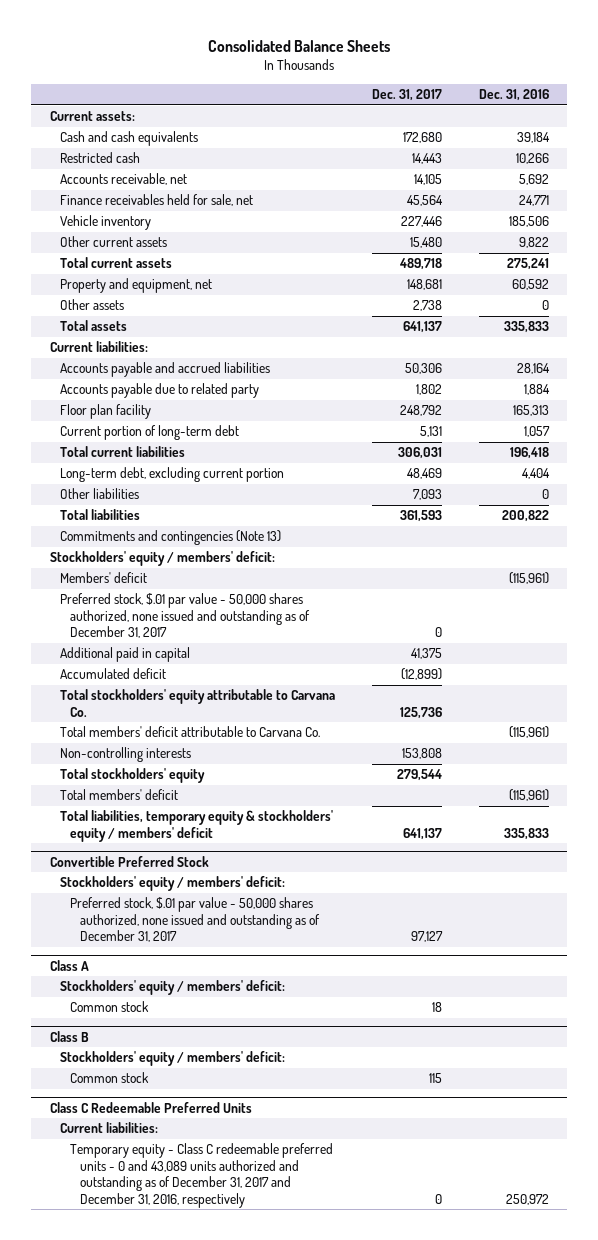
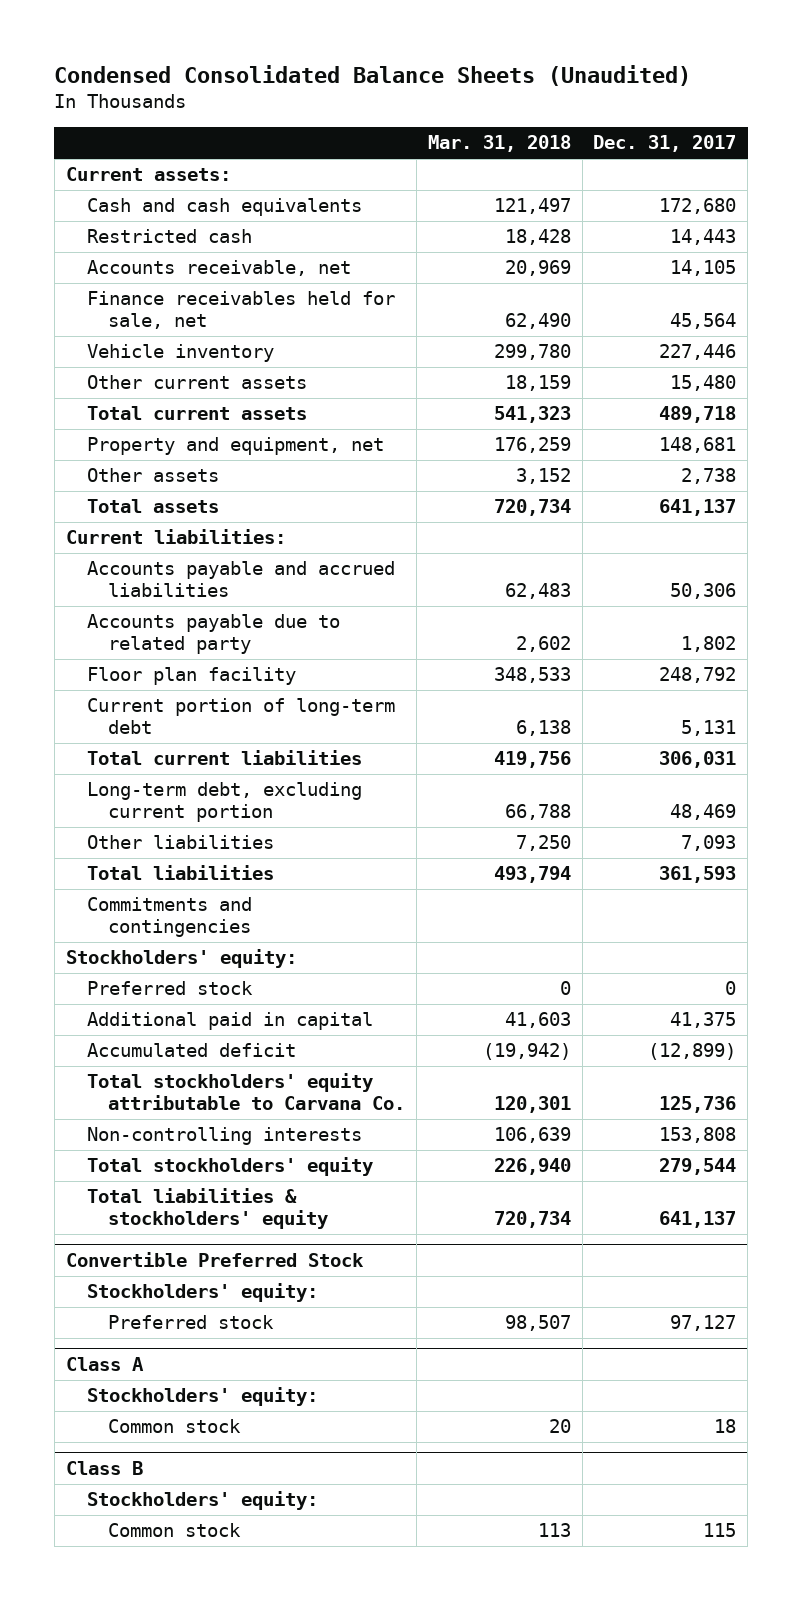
[208,40,391,53] Consolidated Balance Sheets -> [54,65,692,87] Condensed Consolidated Balance Sheets (Unaudited)
[478,89,549,102] Dec. 31, 2016 -> none
none -> [427,135,571,153] Mar. 31, 2018
[59,572,147,584] Members' deficit -> none
[59,530,281,546] Commitments and contingencies (Note 13) -> [87,897,253,938] Commitments and contingencies
[49,551,275,567] Stockholders' equity / members' deficit: -> [65,949,297,969] Stockholders' equity:
[59,593,310,639] Preferred stock, $.01 par value - 50,000 shares authorized, none issued and outstanding as of December 31, 2017 -> [87,981,254,996] Preferred stock
[59,726,320,738] Total members' deficit attributable to Carvana Co. -> none
[59,789,178,801] Total members' deficit -> none
[59,810,333,842] Total liabilities, temporary equity & stockholders' equity / members' deficit -> [87,1188,329,1230] Total liabilities & stockholders' equity
[59,876,285,892] Stockholders' equity / members' deficit: -> [87,1283,319,1303] Stockholders' equity:
[69,897,320,943] Preferred stock, $.01 par value - 50,000 shares authorized, none issued and outstanding as of December 31, 2017 -> [108,1315,275,1330] Preferred stock
[59,980,285,996] Stockholders' equity / members' deficit: -> [87,1387,319,1407] Stockholders' equity:
[59,1051,285,1067] Stockholders' equity / members' deficit: -> [87,1491,319,1511] Stockholders' equity:
[49,1101,252,1113] Class C Redeemable Preferred Units -> none
[59,1122,158,1134] Current liabilities: -> none
[69,1143,333,1208] Temporary equity - Class C redeemable preferred units - 0 and 43,089 units authorized and outstanding as of December 31, 2017 and December 31, 2016, respectively -> none

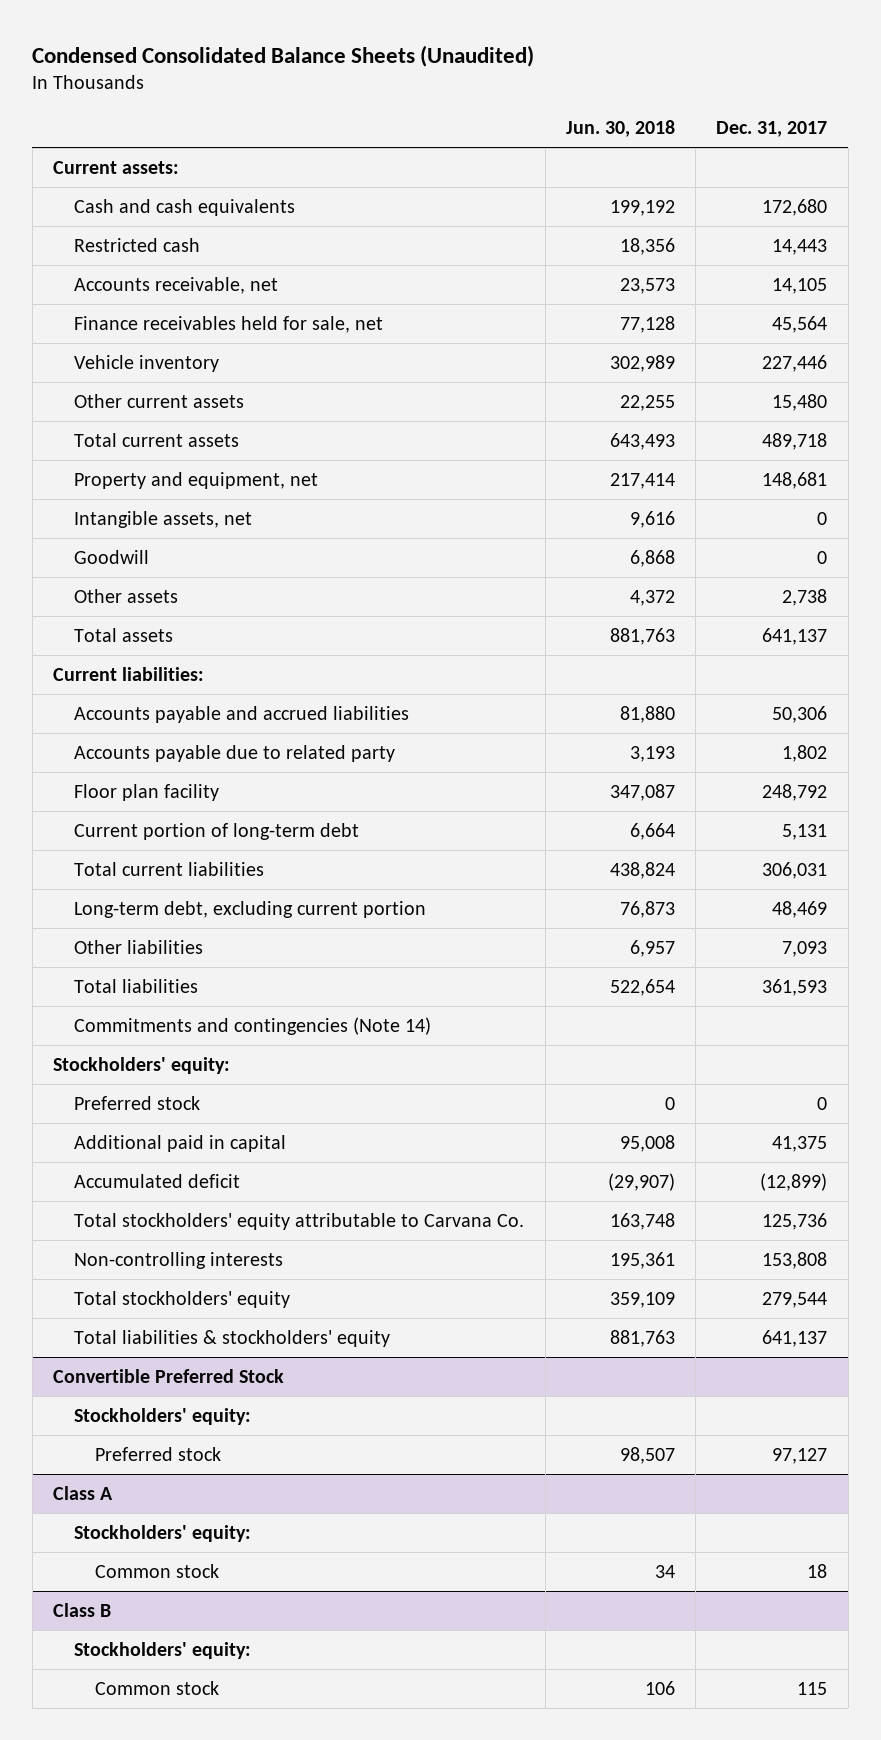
[427,135,571,153] Mar. 31, 2018 -> none
none -> [565,120,675,138] Jun. 30, 2018
none -> [74,510,253,528] Intangible assets, net
none -> [74,549,150,564] Goodwill
[87,897,253,938] Commitments and contingencies -> [74,1016,432,1035] Commitments and contingencies (Note 14)

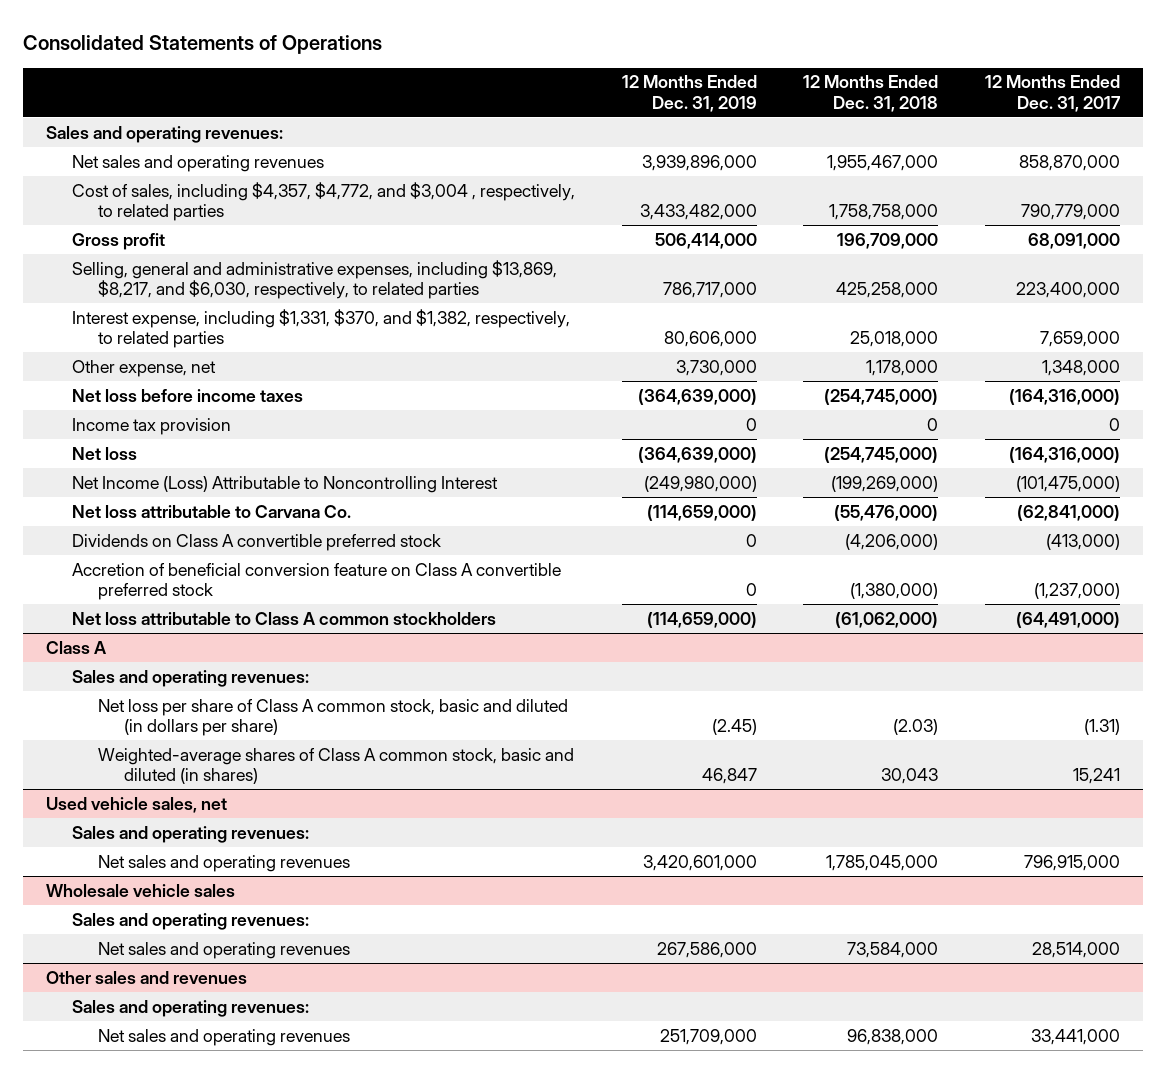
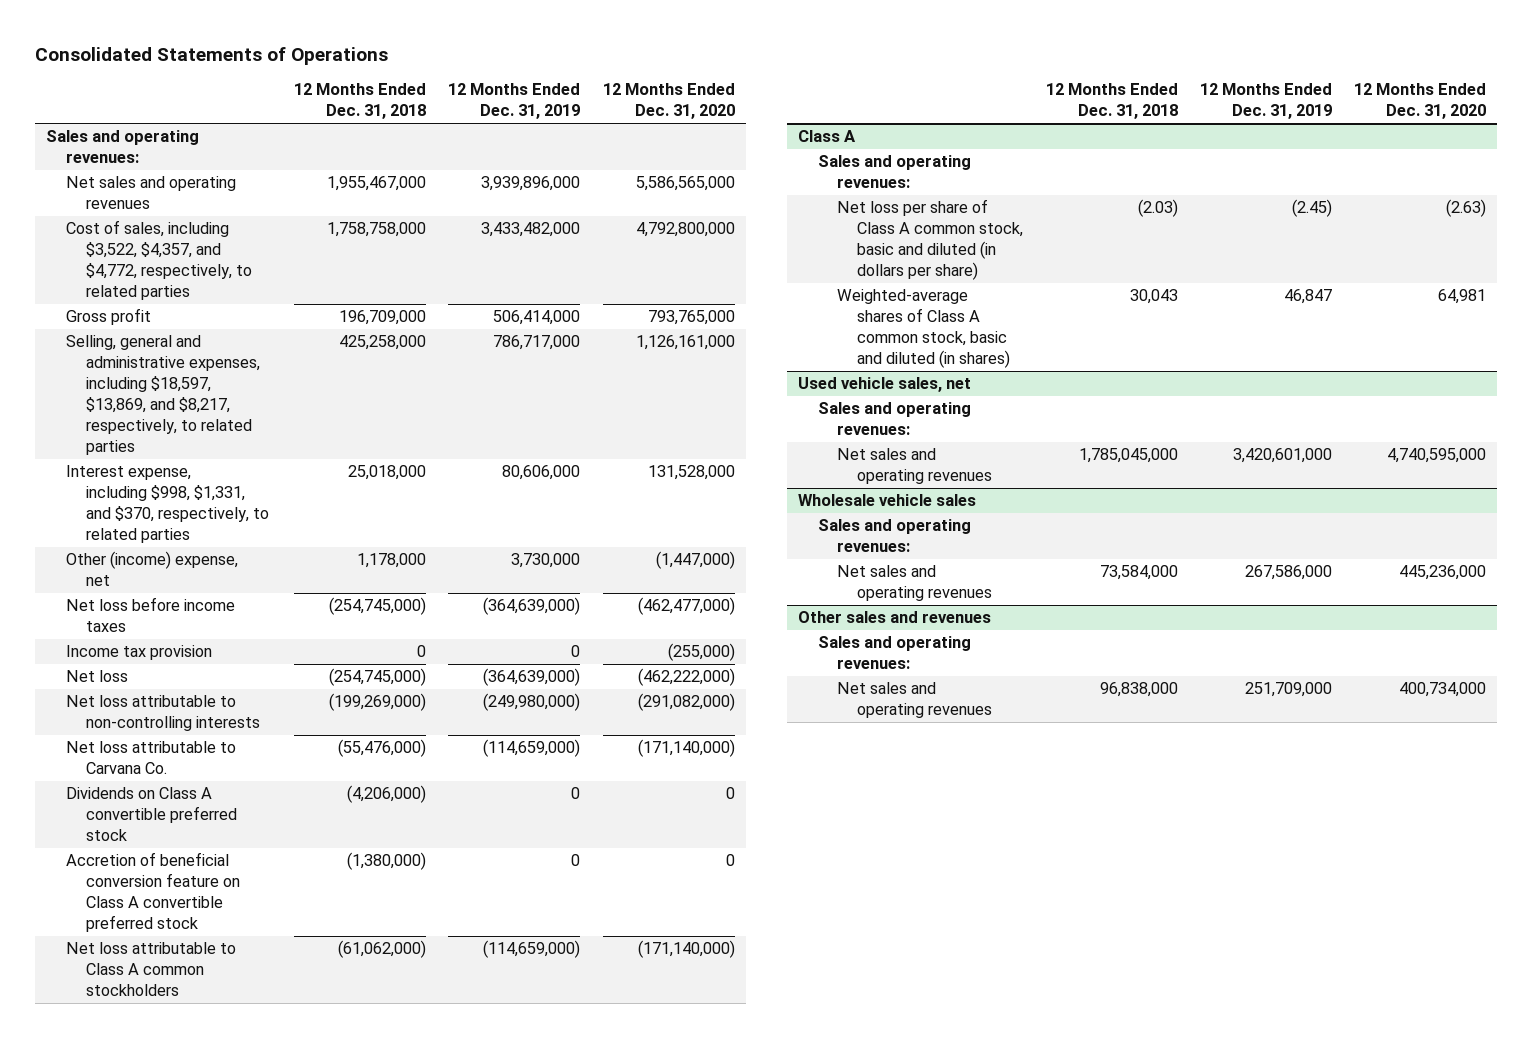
[984,75,1121,112] 12 Months Ended Dec. 31, 2017 -> none
none -> [602,83,735,120] 12 Months Ended Dec. 31, 2020
[71,181,575,222] Cost of sales, including $4,357, $4,772, and $3,004 , respectively, to related parties -> [66,220,253,301] Cost of sales, including $3,522, $4,357, and $4,772, respectively, to related parties
[71,259,557,300] Selling, general and administrative expenses, including $13,869, $8,217, and $6,030, respectively, to related parties -> [66,335,261,456] Selling, general and administrative expenses, including $18,597, $13,869, and $8,217, respectively, to related parties
[71,308,570,349] Interest expense, including $1,331, $370, and $1,382, respectively, to related parties -> [66,465,270,544] Interest expense, including $998, $1,331, and $370, respectively, to related parties
[71,359,216,377] Other expense, net -> [66,551,239,587] Other (income) expense, net
[71,475,498,493] Net Income (Loss) Attributable to Noncontrolling Interest -> [66,695,261,732] Net loss attributable to non-controlling interests

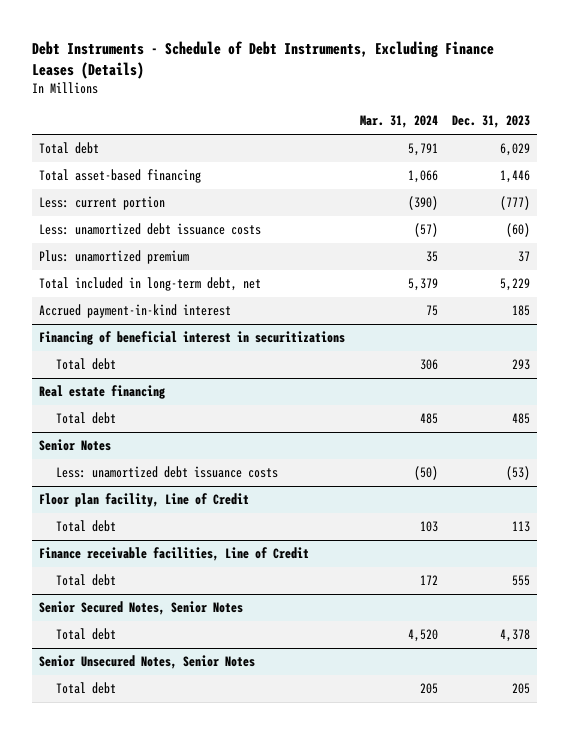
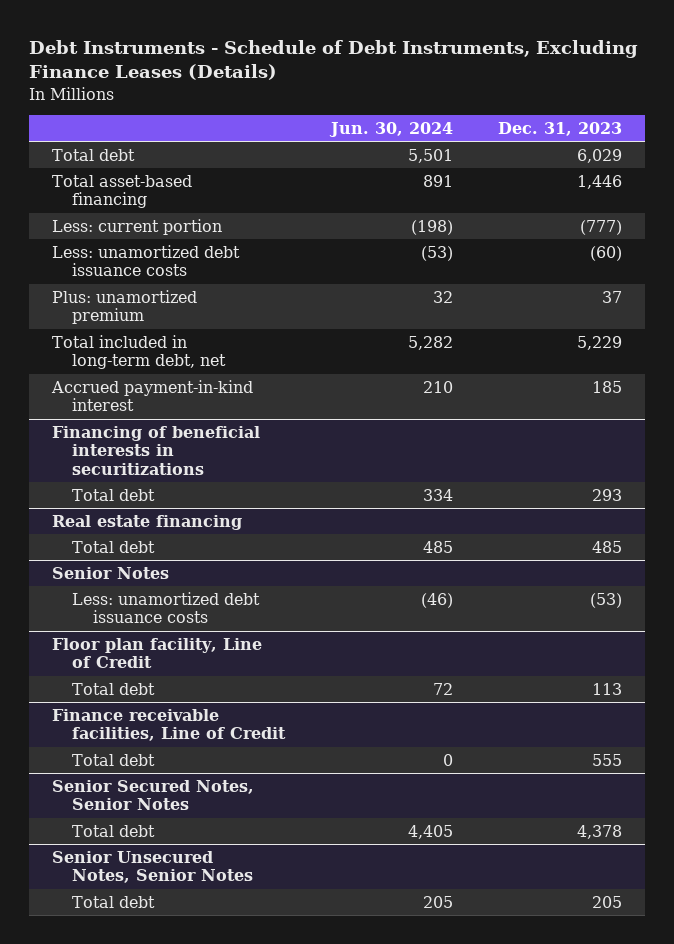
[359,115,438,129] Mar. 31, 2024 -> none
none -> [328,122,453,138] Jun. 30, 2024
[39,331,346,346] Financing of beneficial interest in securitizations -> [51,425,260,476] Financing of beneficial interests in securitizations

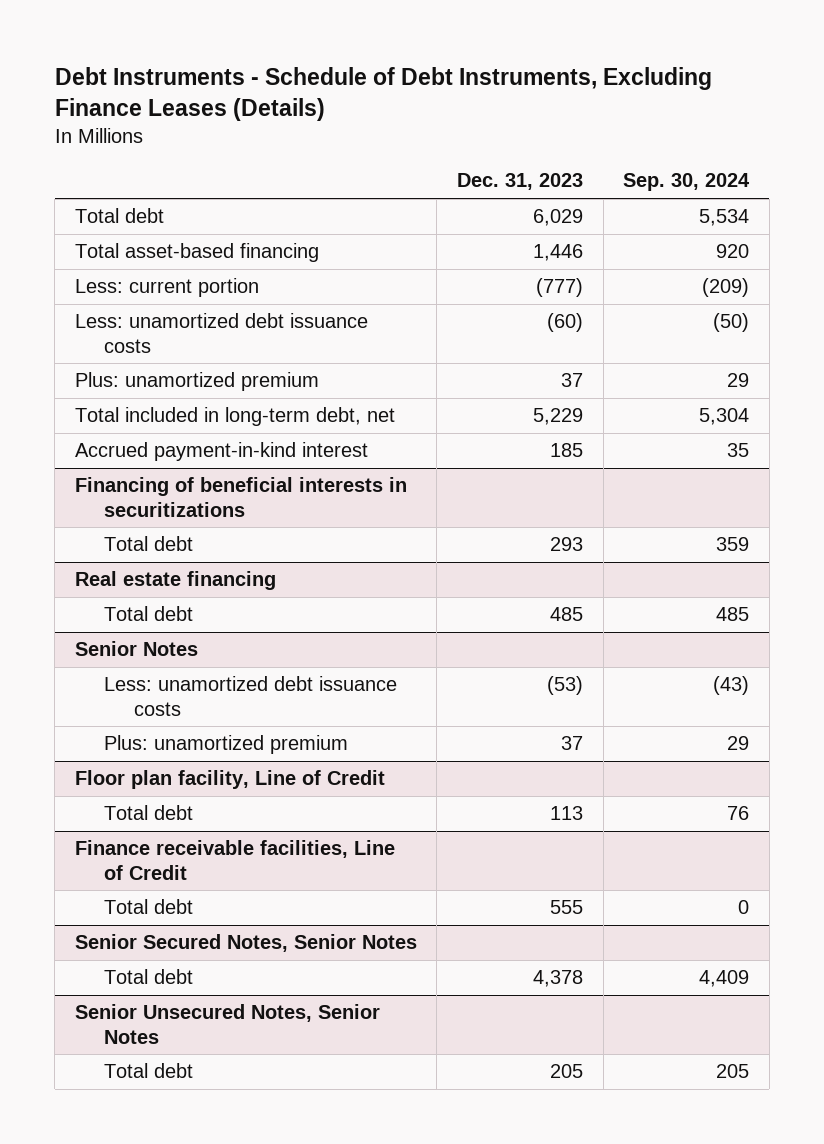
[328,122,453,138] Jun. 30, 2024 -> none
none -> [623,173,751,192] Sep. 30, 2024
none -> [104,735,349,755] Plus: unamortized premium

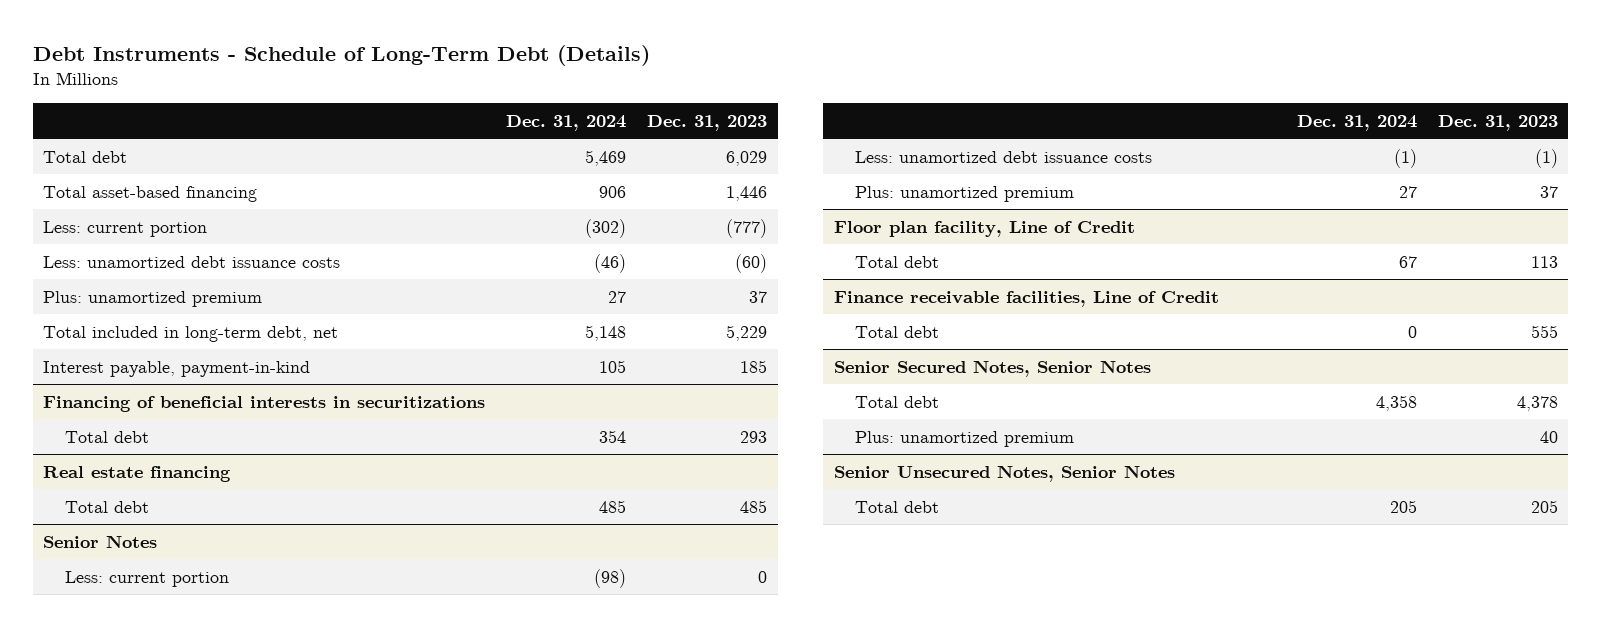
[54,67,712,122] Debt Instruments - Schedule of Debt Instruments, Excluding Finance Leases (Details) -> [32,44,650,66] Debt Instruments - Schedule of Long-Term Debt (Details)
[623,173,751,192] Sep. 30, 2024 -> none
none -> [506,115,627,132] Dec. 31, 2024
[74,442,368,462] Accrued payment-in-kind interest -> [43,360,311,377] Interest payable, payment-in-kind
none -> [64,570,229,587] Less: current portion
[547,676,584,696] (53) -> [1534,148,1558,168] (1)
none -> [854,430,1074,447] Plus: unamortized premium

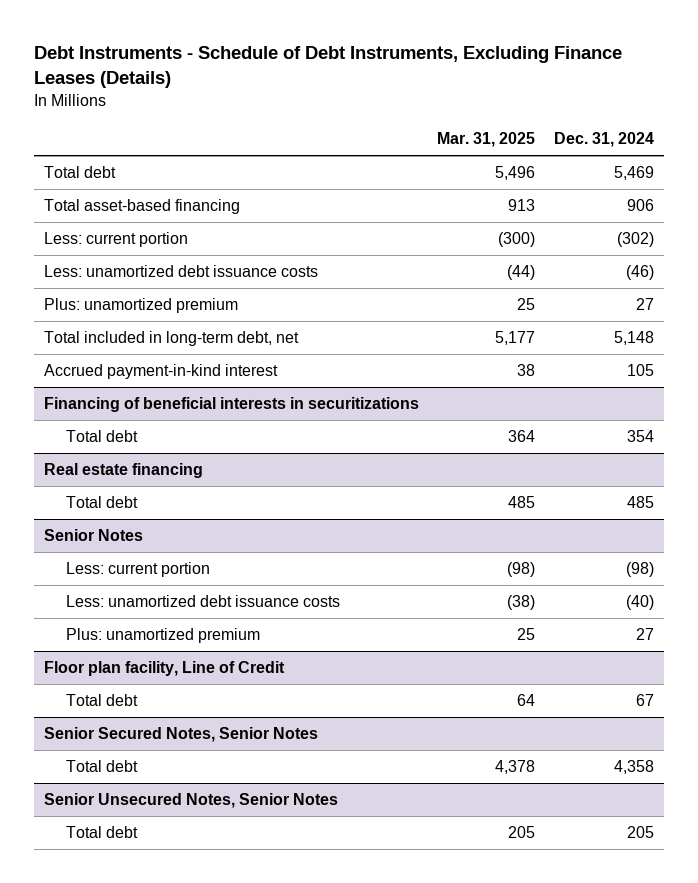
[32,44,650,66] Debt Instruments - Schedule of Long-Term Debt (Details) -> [34,46,623,89] Debt Instruments - Schedule of Debt Instruments, Excluding Finance Leases (Details)
[647,115,768,132] Dec. 31, 2023 -> none
none -> [437,131,536,147] Mar. 31, 2025
[43,360,311,377] Interest payable, payment-in-kind -> [43,364,278,380] Accrued payment-in-kind interest
[1393,148,1417,168] (1) -> [626,595,655,611] (40)
[833,290,1219,307] Finance receivable facilities, Line of Credit -> none
[854,325,939,338] Total debt -> none
[854,430,1074,447] Plus: unamortized premium -> none

